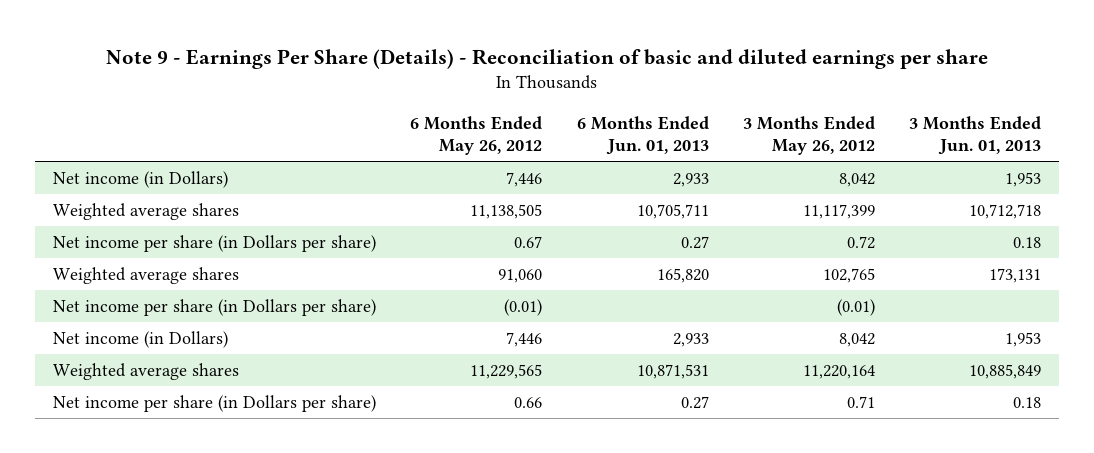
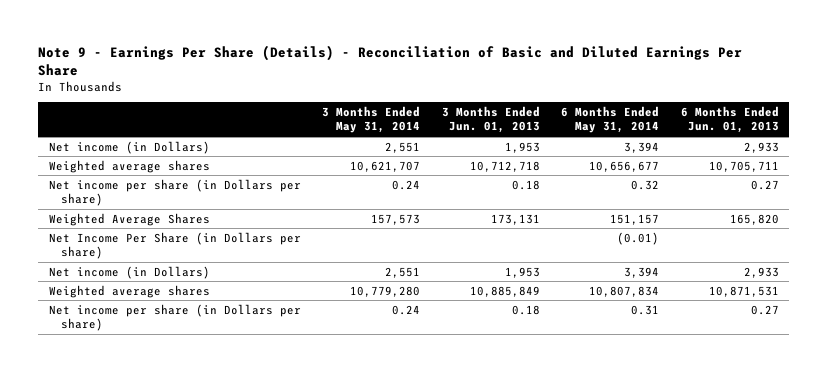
[106,48,989,69] Note 9 - Earnings Per Share (Details) - Reconciliation of basic and diluted earnings per share -> [38,44,743,76] Note 9 - Earnings Per Share (Details) - Reconciliation of Basic and Diluted Earnings Per Share
[410,115,543,156] 6 Months Ended May 26, 2012 -> none
[742,115,875,156] 3 Months Ended May 26, 2012 -> none
none -> [322,106,421,134] 3 Months Ended May 31, 2014
none -> [561,106,660,134] 6 Months Ended May 31, 2014
[52,267,239,285] Weighted average shares -> [49,212,211,226] Weighted Average Shares
[52,299,376,317] Net income per share (in Dollars per share) -> [49,231,302,260] Net Income Per Share (in Dollars per share)

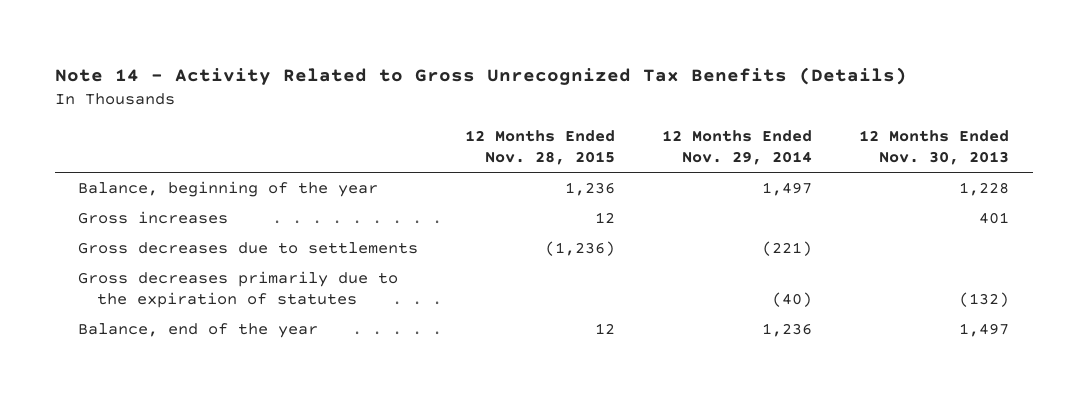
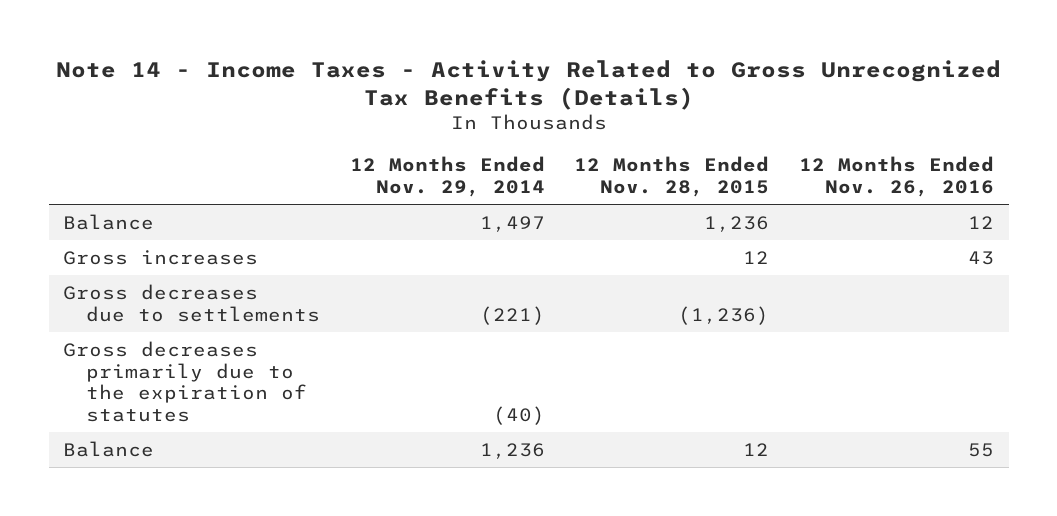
[54,67,907,86] Note 14 - Activity Related to Gross Unrecognized Tax Benefits (Details) -> [55,59,1001,110] Note 14 - Income Taxes - Activity Related to Gross Unrecognized Tax Benefits (Details)
[859,130,1010,166] 12 Months Ended Nov. 30, 2013 -> none
none -> [798,156,994,198] 12 Months Ended Nov. 26, 2016
[78,180,379,197] Balance, beginning of the year -> [63,213,155,230] Balance
[78,322,319,338] Balance, end of the year -> [63,440,155,457] Balance

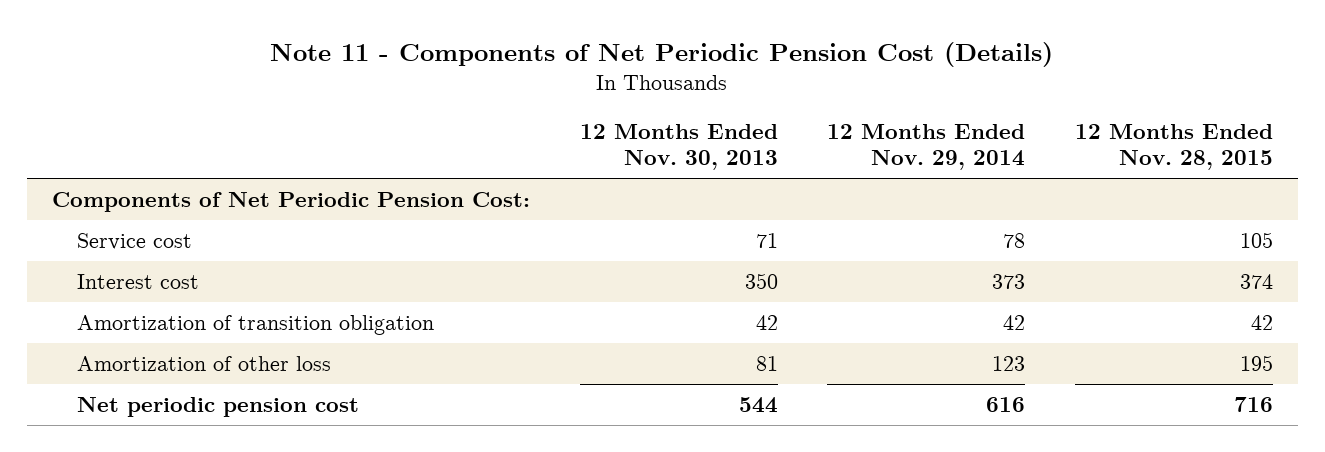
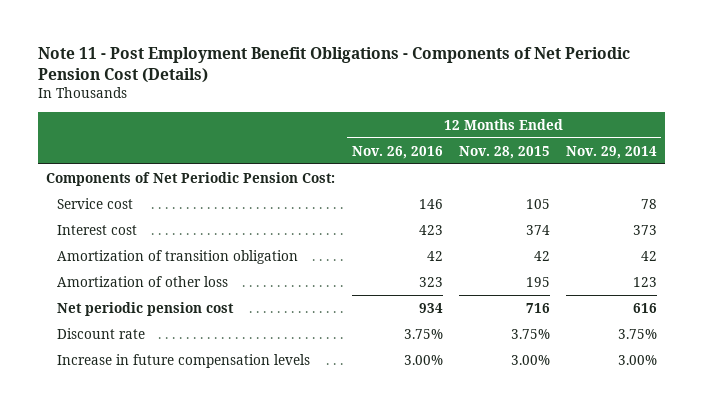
[270,41,1054,67] Note 11 - Components of Net Periodic Pension Cost (Details) -> [38,47,631,84] Note 11 - Post Employment Benefit Obligations - Components of Net Periodic Pension Cost (Details)
[579,124,778,171] 12 Months Ended Nov. 30, 2013 -> none
none -> [351,145,443,159] Nov. 26, 2016
none -> [57,327,146,339] Discount rate
none -> [57,353,311,368] Increase in future compensation levels

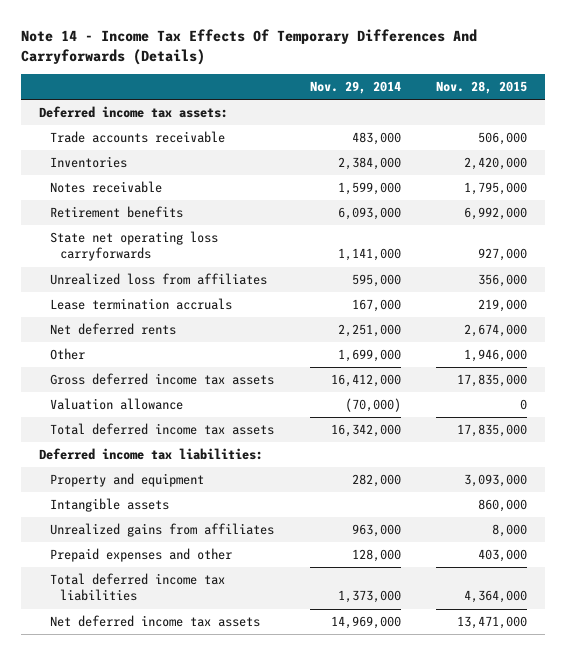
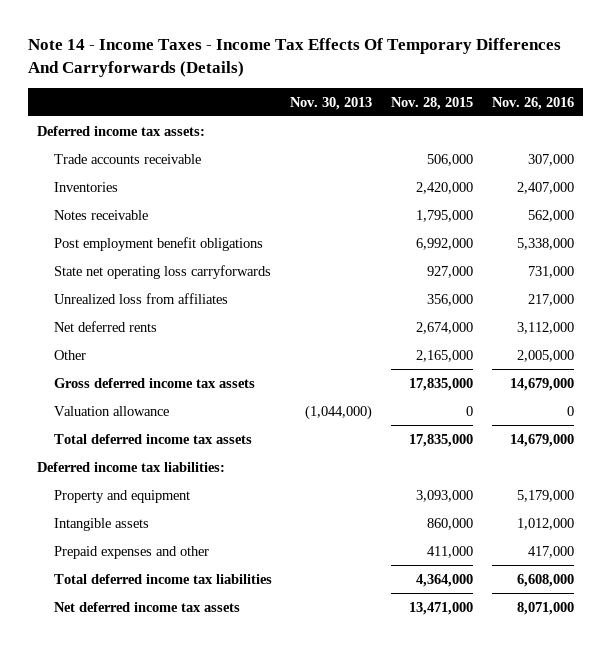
[21,29,478,65] Note 14 - Income Tax Effects Of Temporary Differences And Carryforwards (Details) -> [27,38,561,78] Note 14 - Income Taxes - Income Tax Effects Of Temporary Differences And Carryforwards (Details)
[309,80,401,94] Nov. 29, 2014 -> none
none -> [290,96,373,110] Nov. 30, 2013
none -> [491,96,574,110] Nov. 26, 2016
[49,206,183,219] Retirement benefits -> [53,236,263,251] Post employment benefit obligations
[49,298,232,311] Lease termination accruals -> none
[464,349,528,363] 1,946,000 -> [416,349,474,362] 2,165,000
[49,523,274,538] Unrealized gains from affiliates -> none
[478,549,528,563] 403,000 -> [427,545,474,558] 411,000

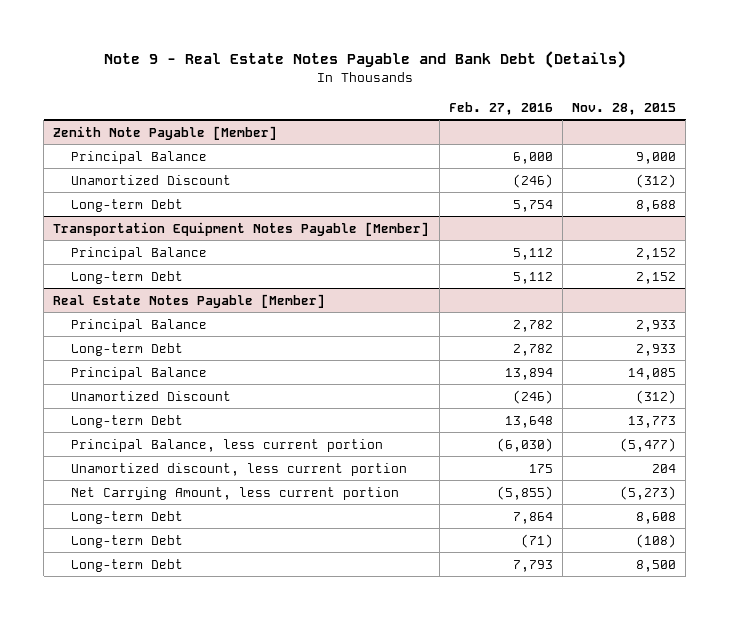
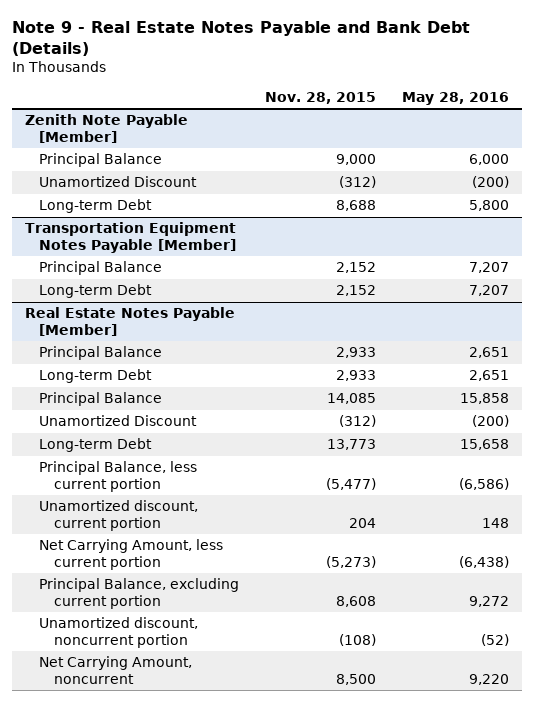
[448,101,553,115] Feb. 27, 2016 -> none
none -> [401,92,509,106] May 28, 2016
[71,462,408,476] Unamortized discount, less current portion -> [39,500,199,531] Unamortized discount, current portion
[71,534,184,548] Long-term Debt -> none
[71,510,184,524] Long-term Debt -> [39,578,240,609] Principal Balance, excluding current portion
none -> [39,617,199,648] Unamortized discount, noncurrent portion
[71,558,184,572] Long-term Debt -> [39,656,193,684] Net Carrying Amount, noncurrent

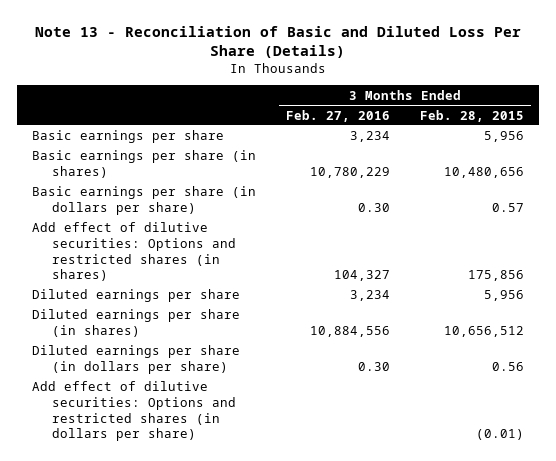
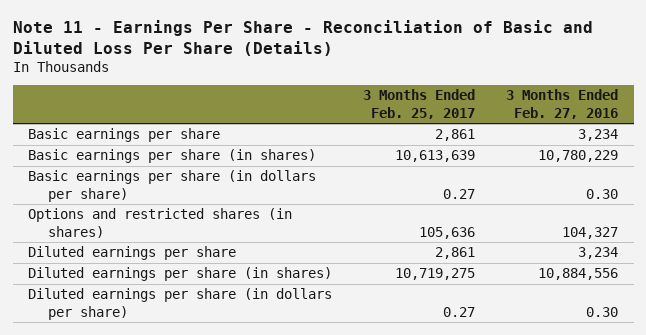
[35,25,522,59] Note 13 - Reconciliation of Basic and Diluted Loss Per Share (Details) -> [12,20,593,56] Note 11 - Earnings Per Share - Reconciliation of Basic and Diluted Loss Per Share (Details)
[419,109,524,122] Feb. 28, 2015 -> none
none -> [363,89,476,119] 3 Months Ended Feb. 25, 2017
[32,222,237,282] Add effect of dilutive securities: Options and restricted shares (in shares) -> [28,208,293,238] Options and restricted shares (in shares)
[32,381,237,442] Add effect of dilutive securities: Options and restricted shares (in dollars per share) -> none

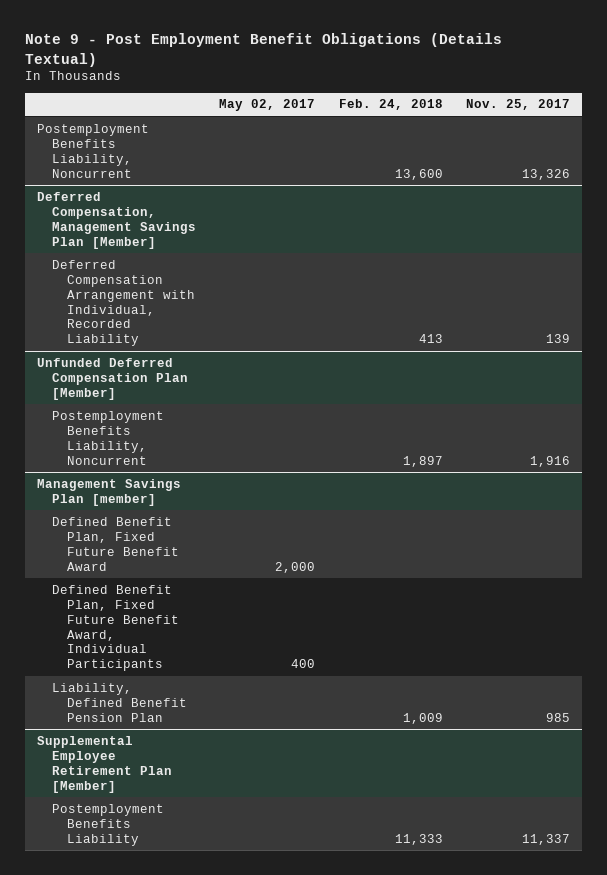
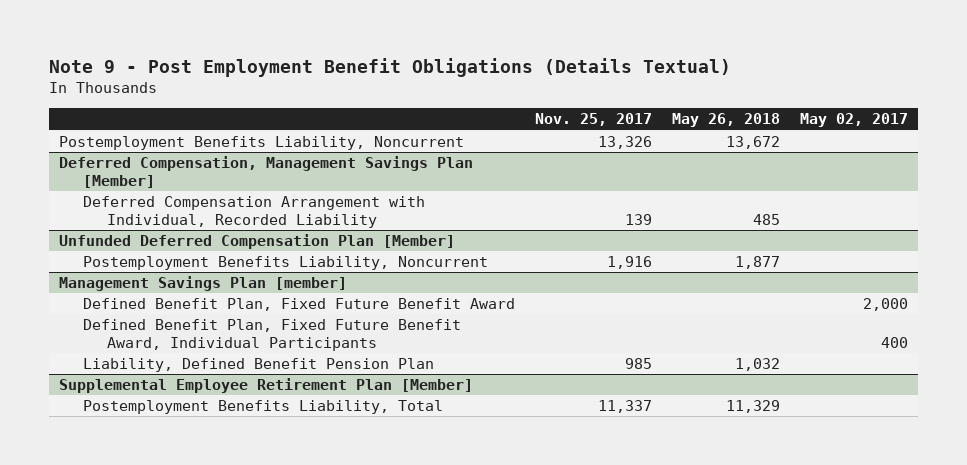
[338,99,443,111] Feb. 24, 2018 -> none
none -> [672,113,781,128] May 26, 2018
[51,803,164,846] Postemployment Benefits Liability -> [83,400,444,415] Postemployment Benefits Liability, Total

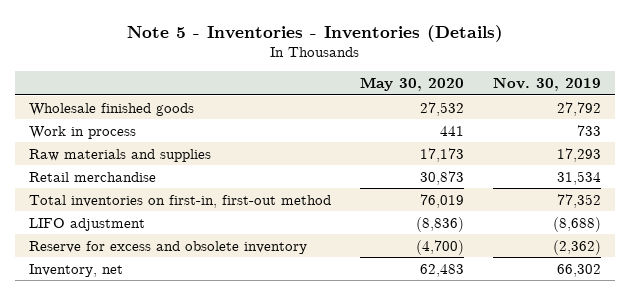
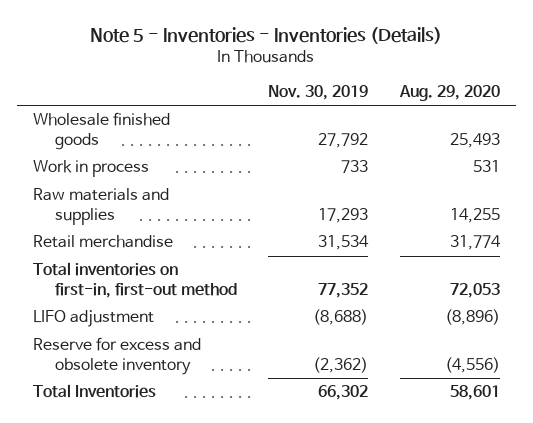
[359,77,464,92] May 30, 2020 -> none
none -> [398,84,500,101] Aug. 29, 2020
[29,263,124,277] Inventory, net -> [32,384,156,399] Total Inventories

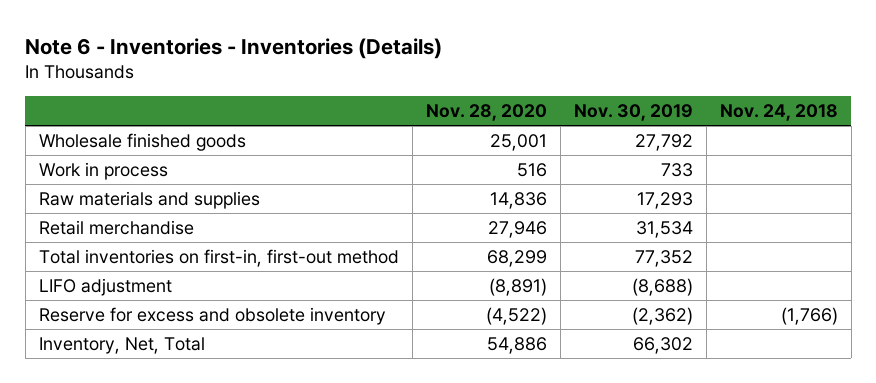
[90,27,443,45] Note 5 - Inventories - Inventories (Details) -> [25,37,443,59] Note 6 - Inventories - Inventories (Details)
[398,84,500,101] Aug. 29, 2020 -> none
none -> [425,104,547,122] Nov. 28, 2020
none -> [719,104,838,122] Nov. 24, 2018
[32,384,156,399] Total Inventories -> [38,336,205,354] Inventory, Net, Total

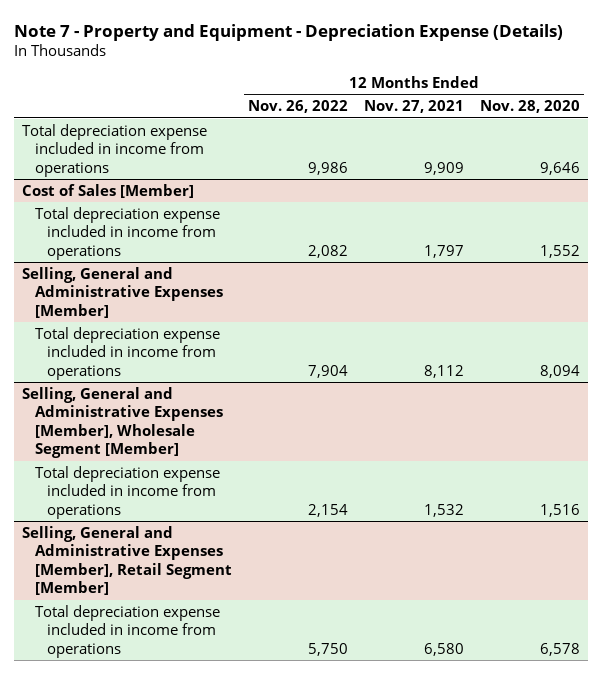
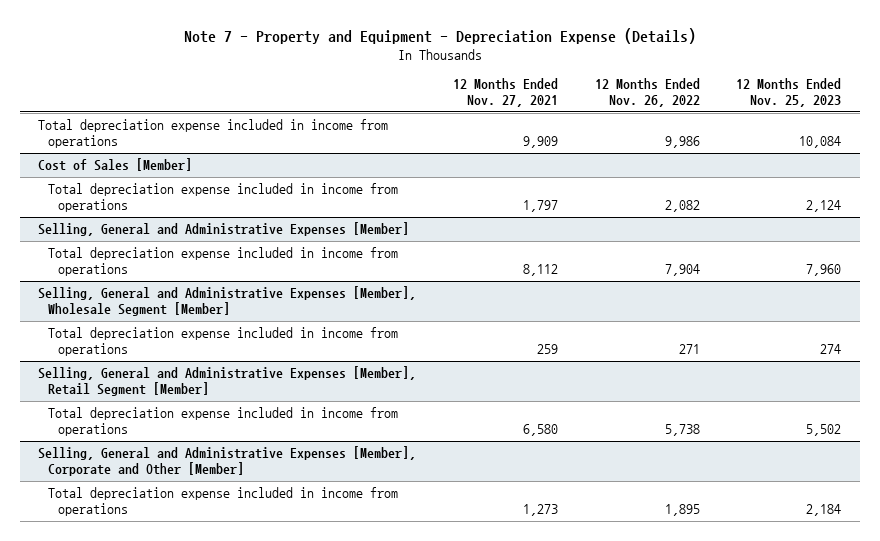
[480,99,581,113] Nov. 28, 2020 -> none
none -> [736,78,842,107] 12 Months Ended Nov. 25, 2023
[307,503,348,517] 2,154 -> [678,344,700,355] 271
[423,503,464,517] 1,532 -> [536,344,558,355] 259
[307,642,348,656] 5,750 -> [664,424,700,437] 5,738
none -> [38,446,417,477] Selling, General and Administrative Expenses [Member], Corporate and Other [Member]
none -> [48,487,399,517] Total depreciation expense included in income from operations

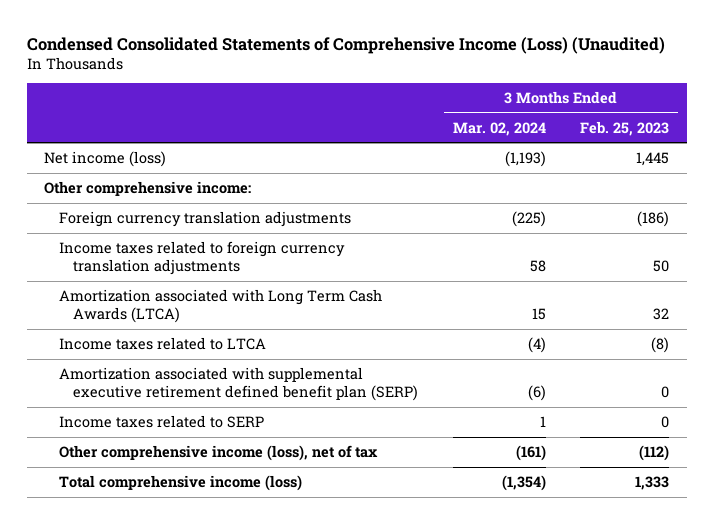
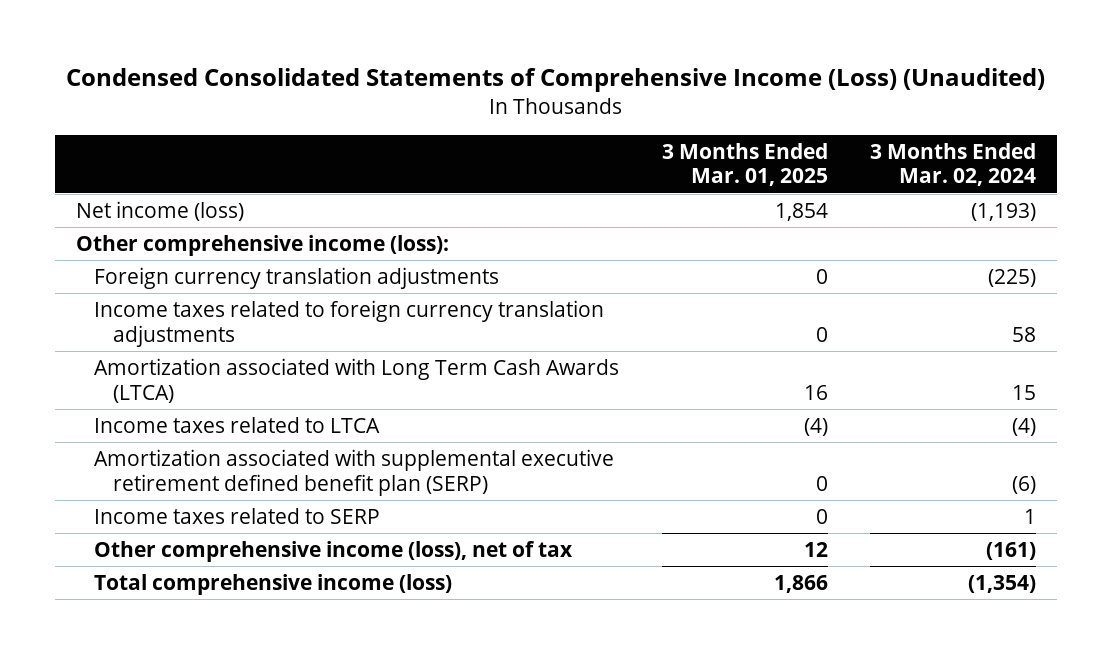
[580,120,670,136] Feb. 25, 2023 -> none
none -> [661,142,828,187] 3 Months Ended Mar. 01, 2025
[44,180,252,196] Other comprehensive income: -> [75,234,449,256] Other comprehensive income (loss):

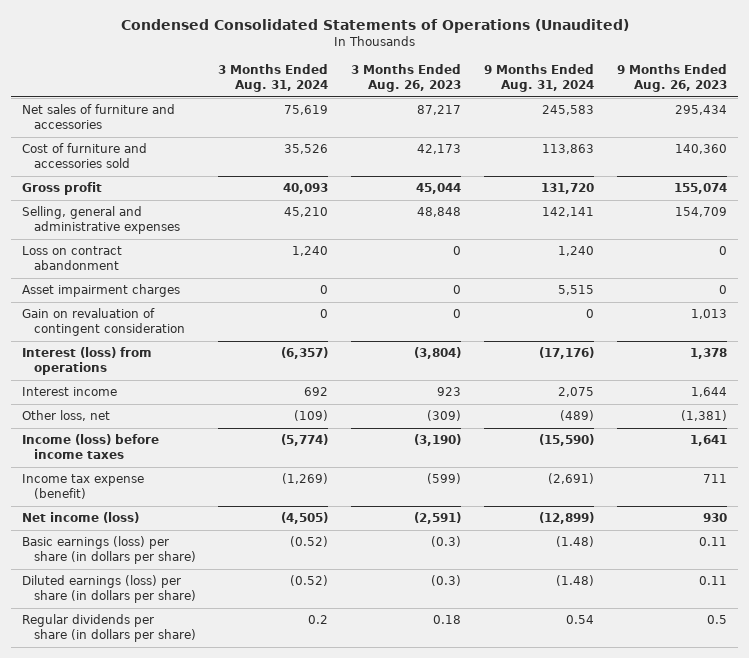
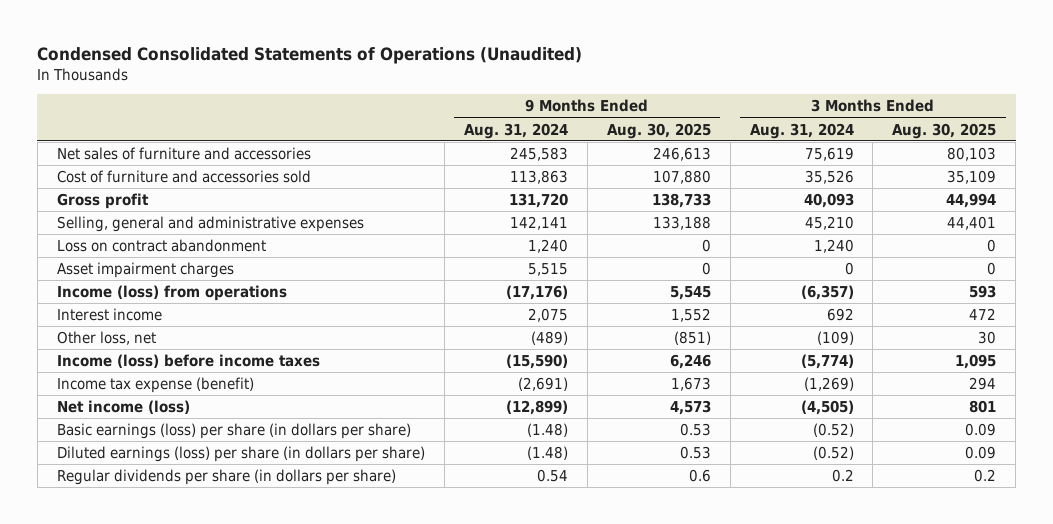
[351,64,462,93] 3 Months Ended Aug. 26, 2023 -> none
[616,64,727,93] 9 Months Ended Aug. 26, 2023 -> none
none -> [606,122,711,139] Aug. 30, 2025
none -> [892,122,997,139] Aug. 30, 2025
[22,308,185,337] Gain on revaluation of contingent consideration -> none
[22,347,153,376] Interest (loss) from operations -> [56,284,287,301] Income (loss) from operations

